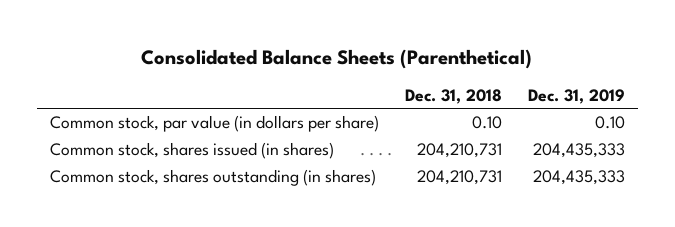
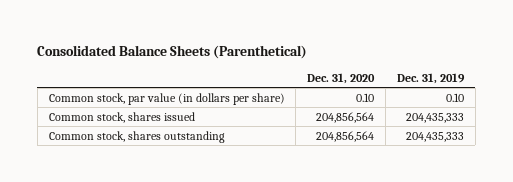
[404,88,502,104] Dec. 31, 2018 -> none
none -> [307,72,376,84] Dec. 31, 2020
[49,142,334,160] Common stock, shares issued (in shares) -> [48,111,195,123] Common stock, shares issued
[49,169,376,187] Common stock, shares outstanding (in shares) -> [48,130,225,143] Common stock, shares outstanding

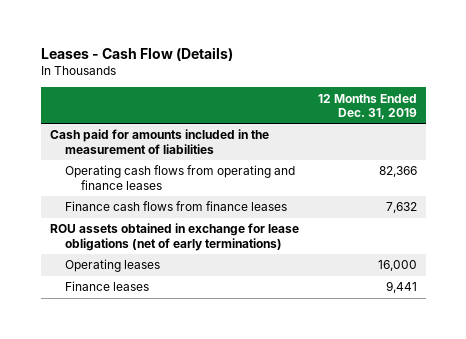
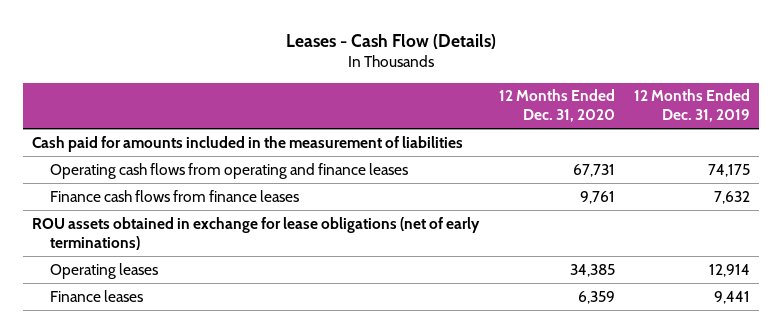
none -> [498,89,615,123] 12 Months Ended Dec. 31, 2020
[378,166,417,178] 82,366 -> [707,163,750,177] 74,175
[377,260,417,272] 16,000 -> [708,263,750,277] 12,914

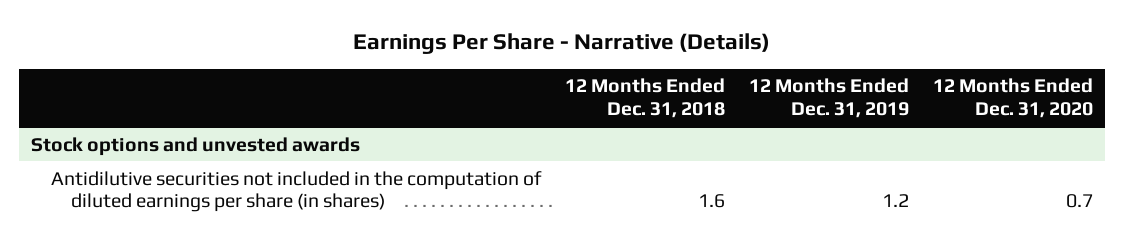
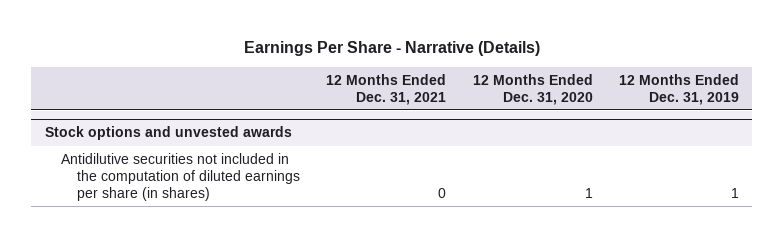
[565,78,726,119] 12 Months Ended Dec. 31, 2018 -> none
none -> [326,73,447,105] 12 Months Ended Dec. 31, 2021
[882,194,910,208] 1.2 -> [731,187,740,198] 1
[1066,194,1094,209] 0.7 -> [584,187,593,198] 1

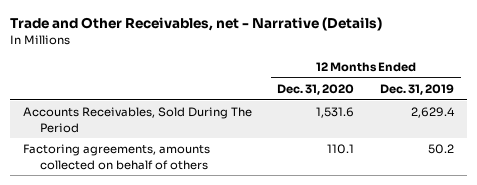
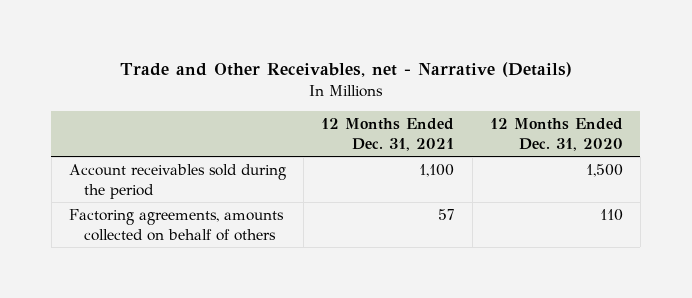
[380,84,455,96] Dec. 31, 2019 -> none
none -> [321,118,455,151] 12 Months Ended Dec. 31, 2021
[22,107,252,133] Accounts Receivables, Sold During The Period -> [69,163,287,199] Account receivables sold during the period
[316,107,355,119] 1,531.6 -> [585,163,623,177] 1,500
[327,144,355,155] 110.1 -> [599,208,623,221] 110

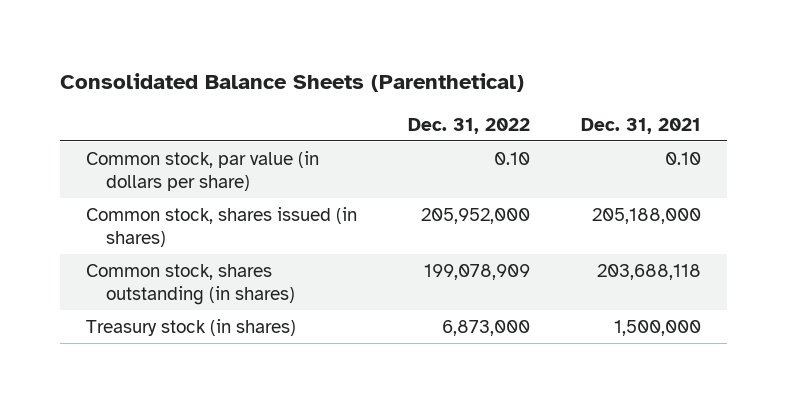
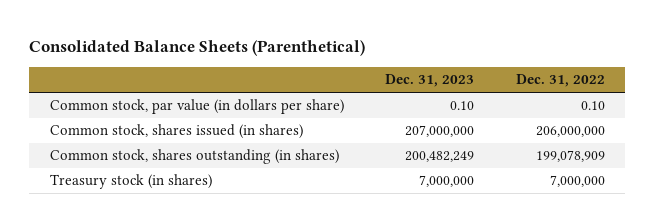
[581,117,702,134] Dec. 31, 2021 -> none
none -> [385,74,475,88] Dec. 31, 2023
[420,207,530,224] 205,952,000 -> [535,126,605,138] 206,000,000
[441,319,530,336] 6,873,000 -> [549,175,605,188] 7,000,000

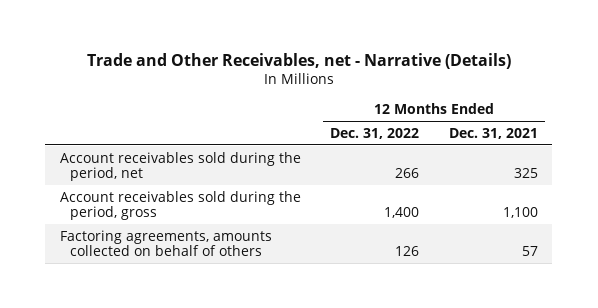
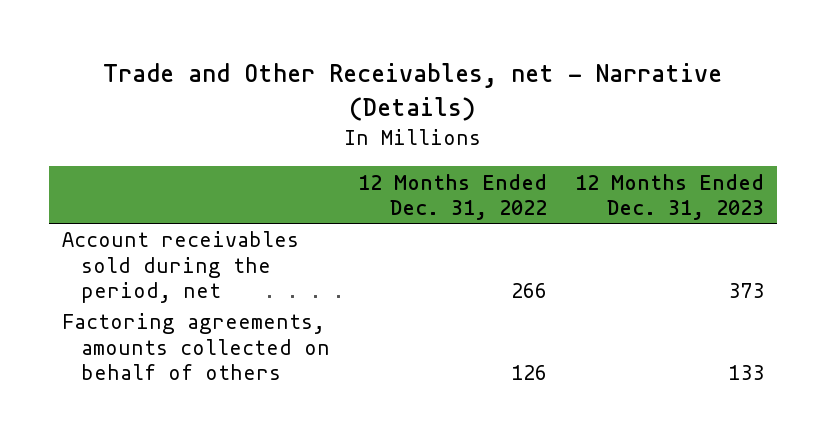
[448,127,538,139] Dec. 31, 2021 -> none
none -> [574,173,764,220] 12 Months Ended Dec. 31, 2023
[60,190,302,221] Account receivables sold during the period, gross -> none

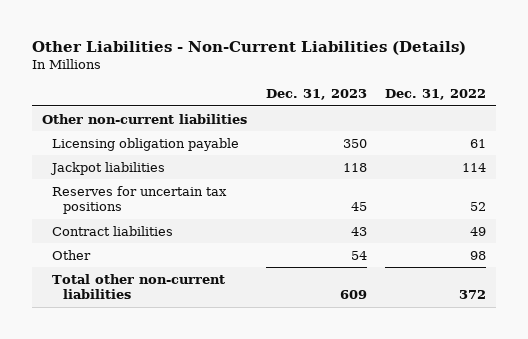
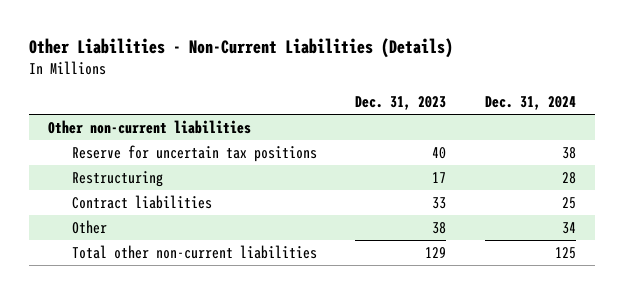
[385,89,487,101] Dec. 31, 2022 -> none
none -> [484,96,576,111] Dec. 31, 2024
[52,137,240,151] Licensing obligation payable -> none
[50,161,166,175] Jackpot liabilities -> none
[52,185,228,215] Reserves for uncertain tax positions -> [71,144,317,162] Reserve for uncertain tax positions
[350,202,367,212] 45 -> [432,146,447,159] 40
none -> [71,170,163,187] Restructuring
[350,226,367,236] 43 -> [432,196,447,209] 33
[350,250,367,260] 54 -> [432,221,447,234] 38
[339,290,367,300] 609 -> [425,246,447,258] 129

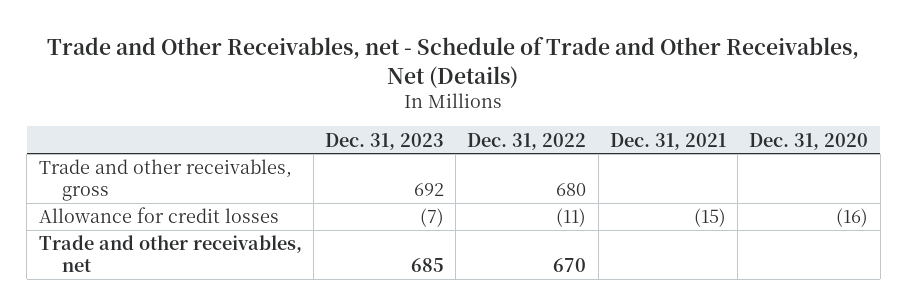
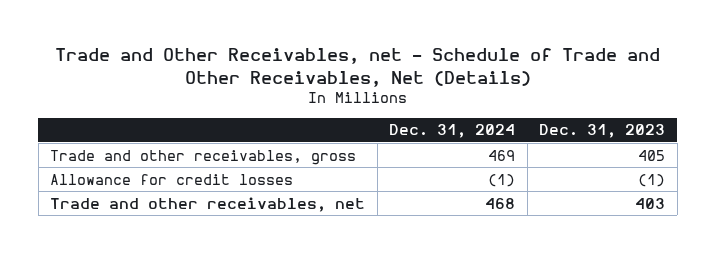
[467,132,587,150] Dec. 31, 2022 -> none
[609,132,726,150] Dec. 31, 2021 -> none
[749,132,869,150] Dec. 31, 2020 -> none
none -> [389,124,516,139] Dec. 31, 2024
[414,182,445,196] 692 -> [638,149,666,161] 405
[420,208,445,228] (7) -> [638,173,666,187] (1)
[411,257,445,272] 685 -> [635,197,666,209] 403

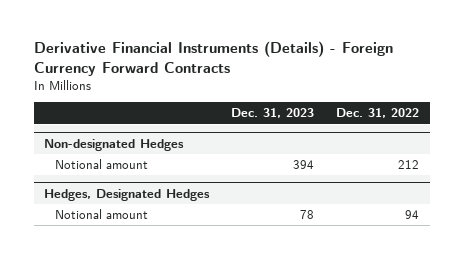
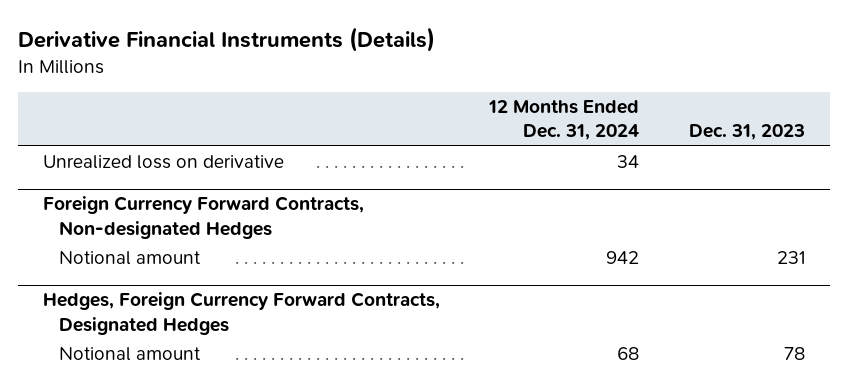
[33,41,393,76] Derivative Financial Instruments (Details) - Foreign Currency Forward Contracts -> [17,27,435,53] Derivative Financial Instruments (Details)
[335,108,419,119] Dec. 31, 2022 -> none
none -> [488,99,640,141] 12 Months Ended Dec. 31, 2024
[44,138,185,151] Non-designated Hedges -> none
[44,188,211,201] Hedges, Designated Hedges -> none
none -> [42,155,284,170] Unrealized loss on derivative
none -> [42,196,364,239] Foreign Currency Forward Contracts, Non-designated Hedges
[293,160,315,170] 394 -> [776,251,805,265] 231
none -> [42,292,440,335] Hedges, Foreign Currency Forward Contracts, Designated Hedges

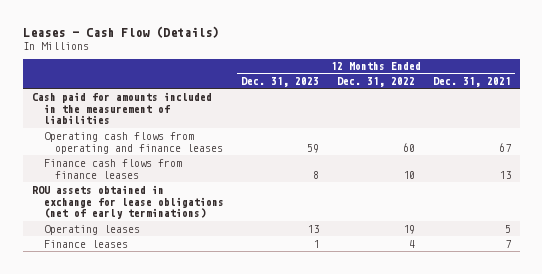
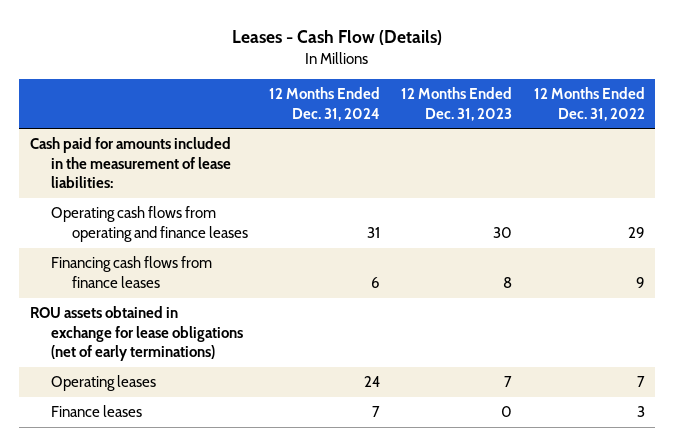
[432,77,511,88] Dec. 31, 2021 -> none
none -> [269,87,381,121] 12 Months Ended Dec. 31, 2024
[31,91,212,125] Cash paid for amounts included in the measurement of liabilities -> [29,137,231,189] Cash paid for amounts included in the measurement of lease liabilities:
[307,143,320,153] 59 -> [493,226,513,238] 30
[402,142,415,152] 60 -> [627,226,645,238] 29
[43,158,182,179] Finance cash flows from finance leases -> [50,256,212,288] Financing cash flows from finance leases
[402,170,415,179] 10 -> [635,276,645,288] 9
[307,224,320,233] 13 -> [504,376,513,388] 7
[402,224,415,234] 19 -> [636,376,645,388] 7
[313,239,320,248] 1 -> [501,406,513,418] 0
[408,239,415,248] 4 -> [636,406,645,418] 3

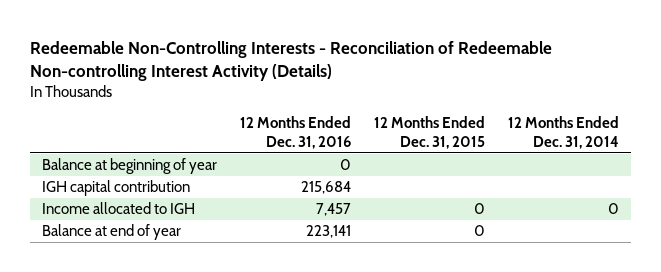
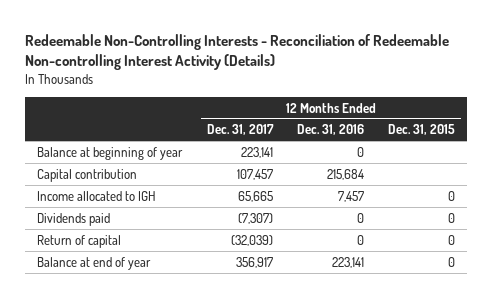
[508,116,620,149] 12 Months Ended Dec. 31, 2014 -> none
none -> [206,124,274,136] Dec. 31, 2017
[42,180,191,197] IGH capital contribution -> [37,168,138,182] Capital contribution
none -> [37,212,111,226] Dividends paid
none -> [37,234,122,248] Return of capital

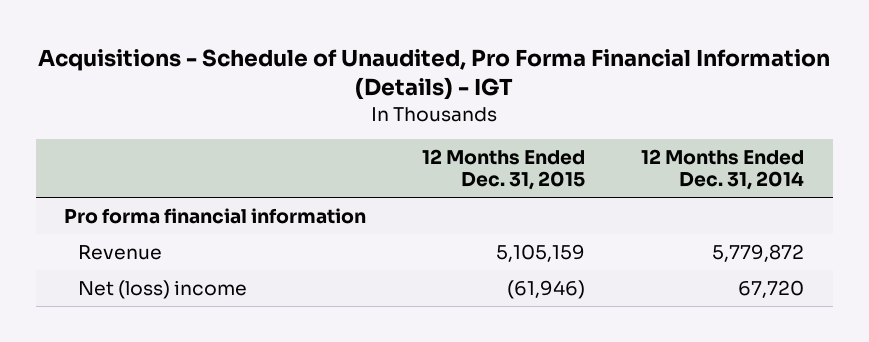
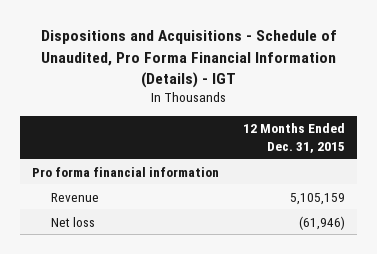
[38,48,831,100] Acquisitions - Schedule of Unaudited, Pro Forma Financial Information (Details) - IGT -> [40,30,337,88] Dispositions and Acquisitions - Schedule of Unaudited, Pro Forma Financial Information (Details) - IGT
[641,149,805,191] 12 Months Ended Dec. 31, 2014 -> none
[78,279,248,299] Net (loss) income -> [50,216,95,227] Net loss

